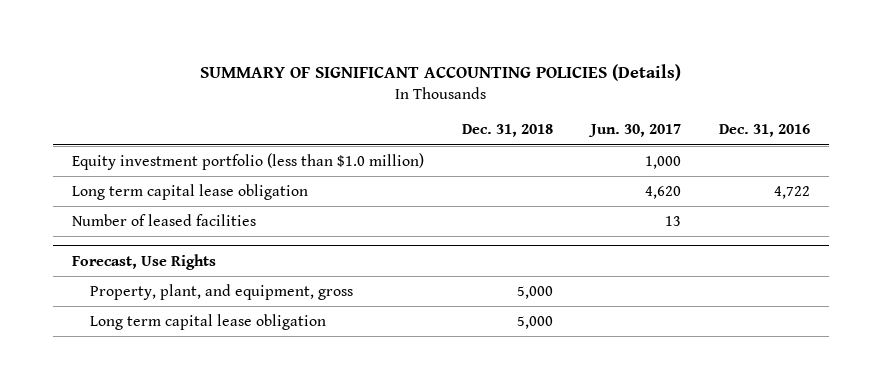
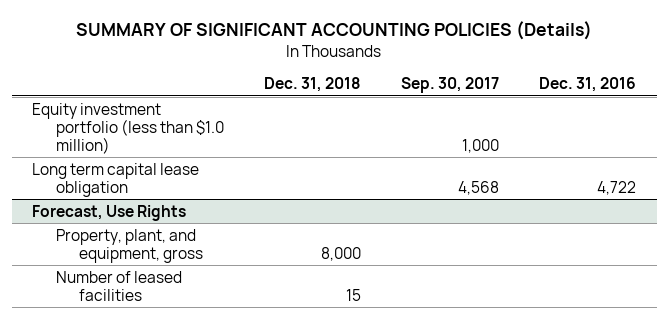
[588,124,682,138] Jun. 30, 2017 -> none
none -> [401,77,500,94] Sep. 30, 2017
[72,213,257,226] Number of leased facilities -> none
[90,313,327,330] Long term capital lease obligation -> none
[517,285,554,299] 5,000 -> [320,246,361,261] 8,000
none -> [55,270,182,301] Number of leased facilities

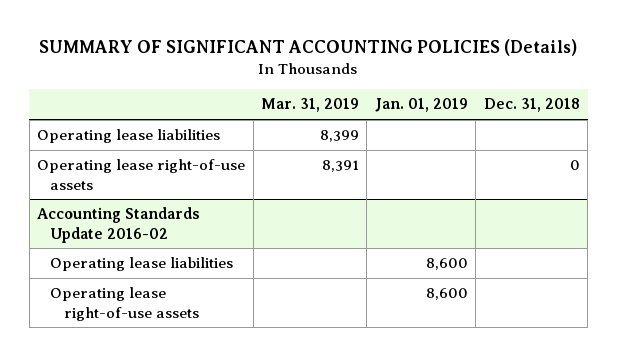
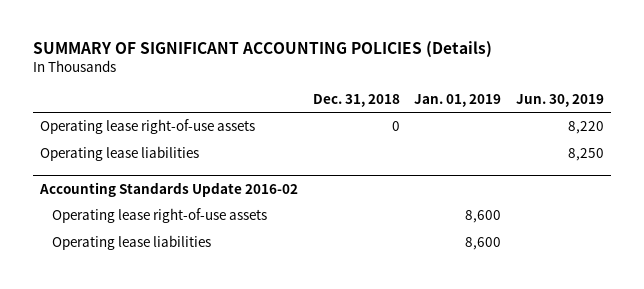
[260,98,359,113] Mar. 31, 2019 -> none
none -> [515,93,604,107] Jun. 30, 2019
[37,129,221,144] Operating lease liabilities -> [40,146,200,162] Operating lease liabilities
[50,257,234,272] Operating lease liabilities -> [51,235,211,251] Operating lease liabilities

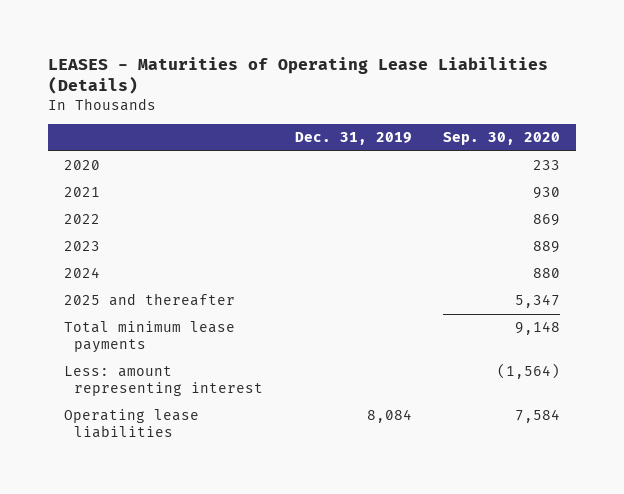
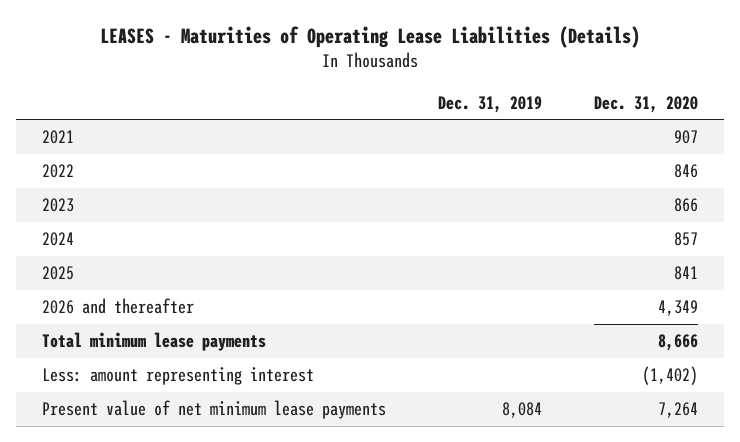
[443,132,561,146] Sep. 30, 2020 -> none
none -> [594,95,699,113] Dec. 31, 2020
[63,160,100,171] 2020 -> none
none -> [41,266,74,281] 2025
[63,293,235,307] 2025 and thereafter -> [41,298,194,315] 2026 and thereafter
[63,409,199,439] Operating lease liabilities -> [41,400,386,420] Present value of net minimum lease payments

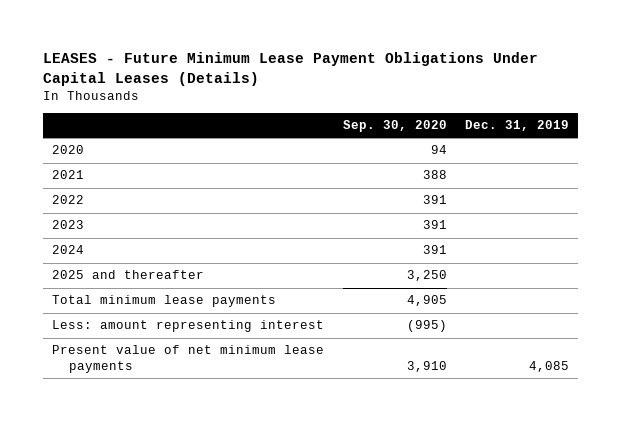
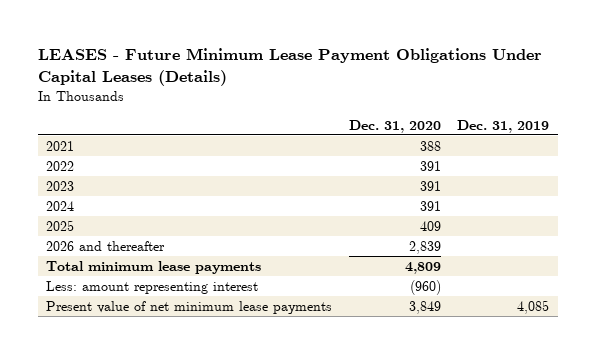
[342,120,447,133] Sep. 30, 2020 -> none
none -> [348,119,441,133] Dec. 31, 2020
[52,145,85,155] 2020 -> none
none -> [46,219,75,231] 2025
[52,270,205,280] 2025 and thereafter -> [46,240,166,251] 2026 and thereafter

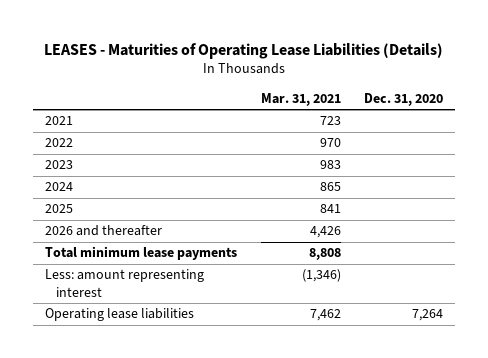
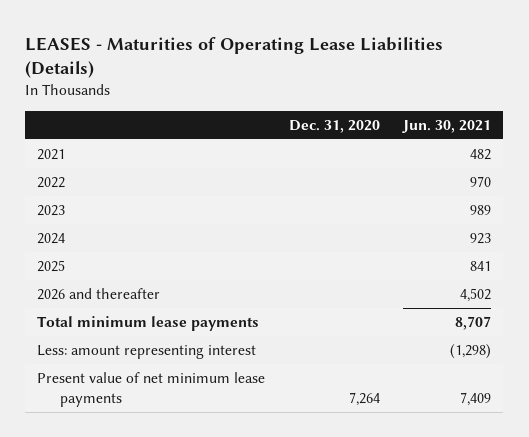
[260,92,341,106] Mar. 31, 2021 -> none
none -> [402,119,492,133] Jun. 30, 2021
[44,308,194,322] Operating lease liabilities -> [37,372,266,407] Present value of net minimum lease payments

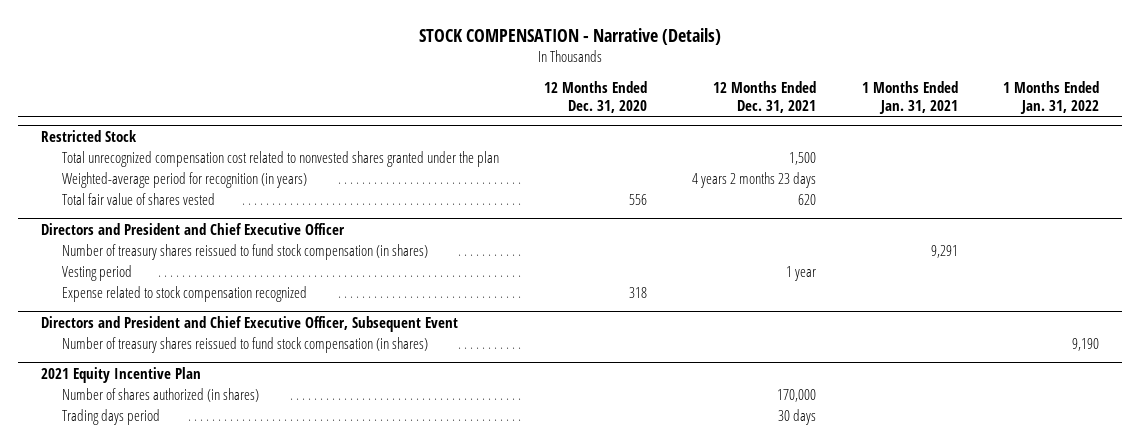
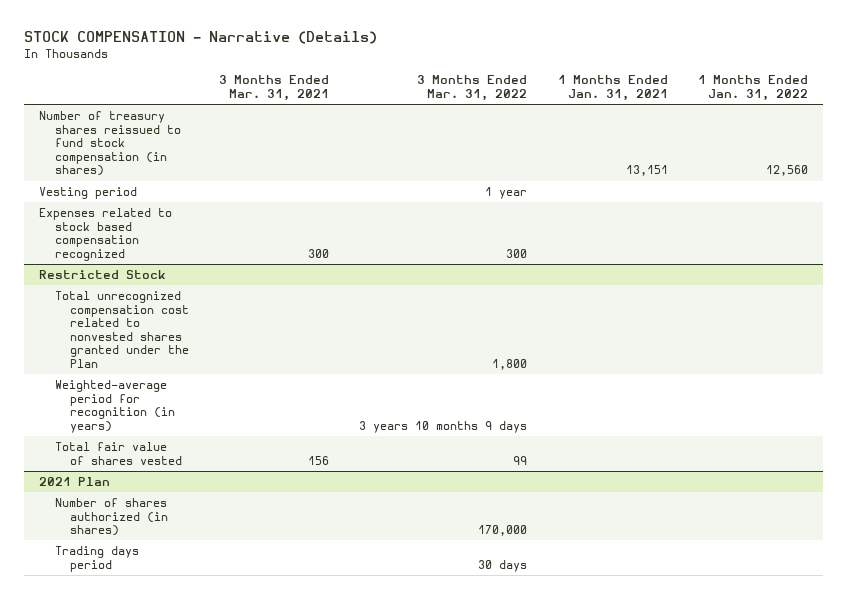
[544,81,648,113] 12 Months Ended Dec. 31, 2020 -> none
[713,81,817,113] 12 Months Ended Dec. 31, 2021 -> none
none -> [219,75,330,102] 3 Months Ended Mar. 31, 2021
none -> [417,75,528,102] 3 Months Ended Mar. 31, 2022
none -> [39,111,181,177] Number of treasury shares reissued to fund stock compensation (in shares)
none -> [39,187,138,200] Vesting period
none -> [39,208,173,261] Expenses related to stock based compensation recognized
[61,151,499,168] Total unrecognized compensation cost related to nonvested shares granted under the plan -> [54,291,190,369] Total unrecognized compensation cost related to nonvested shares granted under the Plan
[40,222,345,235] Directors and President and Chief Executive Officer -> none
[61,244,428,261] Number of treasury shares reissued to fund stock compensation (in shares) -> none
[61,265,132,282] Vesting period -> none
[61,286,307,303] Expense related to stock compensation recognized -> none
[40,315,458,332] Directors and President and Chief Executive Officer, Subsequent Event -> none
[61,337,428,354] Number of treasury shares reissued to fund stock compensation (in shares) -> none
[40,366,201,383] 2021 Equity Incentive Plan -> none
[61,388,259,403] Number of shares authorized (in shares) -> none
[61,409,160,426] Trading days period -> none
none -> [39,477,111,487] 2021 Plan
none -> [54,498,169,537] Number of shares authorized (in shares)
none -> [54,546,139,572] Trading days period

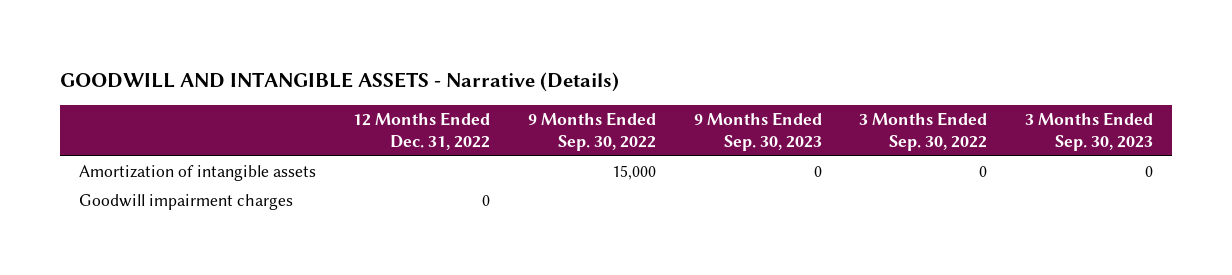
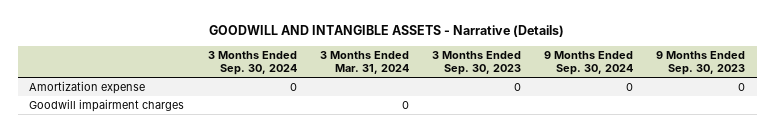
[353,112,491,150] 12 Months Ended Dec. 31, 2022 -> none
[528,112,657,151] 9 Months Ended Sep. 30, 2022 -> none
[859,112,988,151] 3 Months Ended Sep. 30, 2022 -> none
none -> [207,51,297,76] 3 Months Ended Sep. 30, 2024
none -> [319,51,409,75] 3 Months Ended Mar. 31, 2024
none -> [544,51,634,76] 9 Months Ended Sep. 30, 2024
[78,165,316,182] Amortization of intangible assets -> [29,81,146,95] Amortization expense

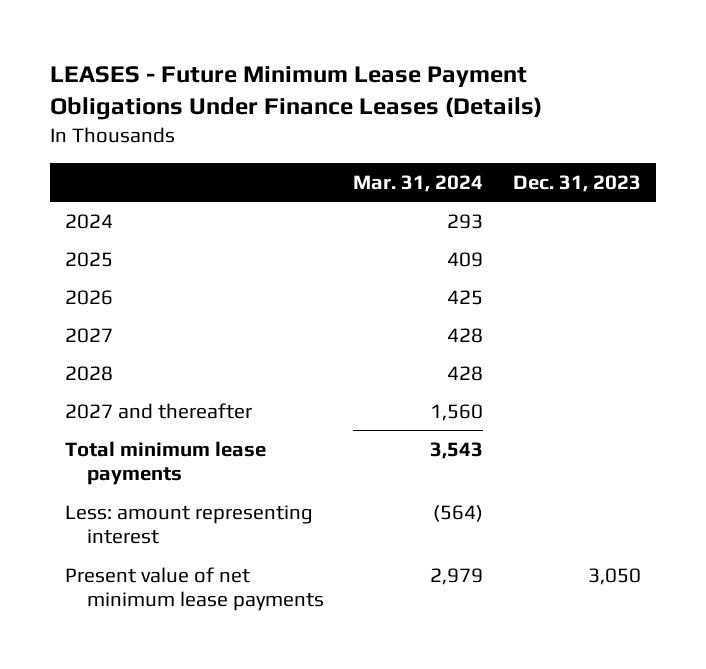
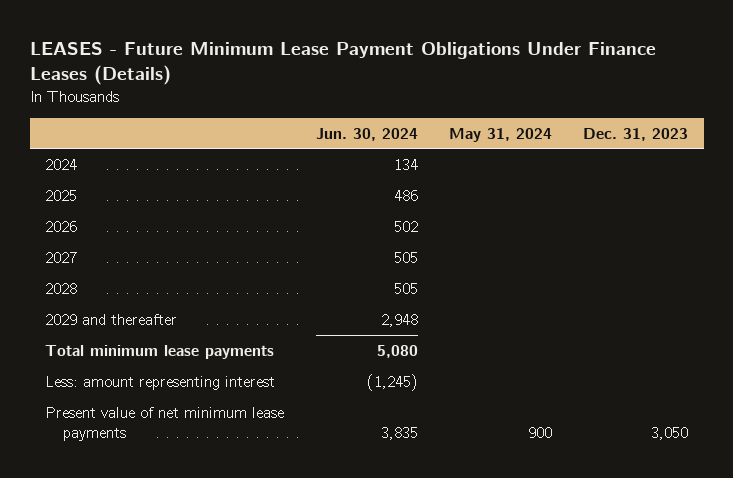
[353,175,484,193] Mar. 31, 2024 -> none
none -> [315,127,418,141] Jun. 30, 2024
none -> [448,127,552,142] May 31, 2024
[64,402,252,419] 2027 and thereafter -> [45,313,178,325] 2029 and thereafter

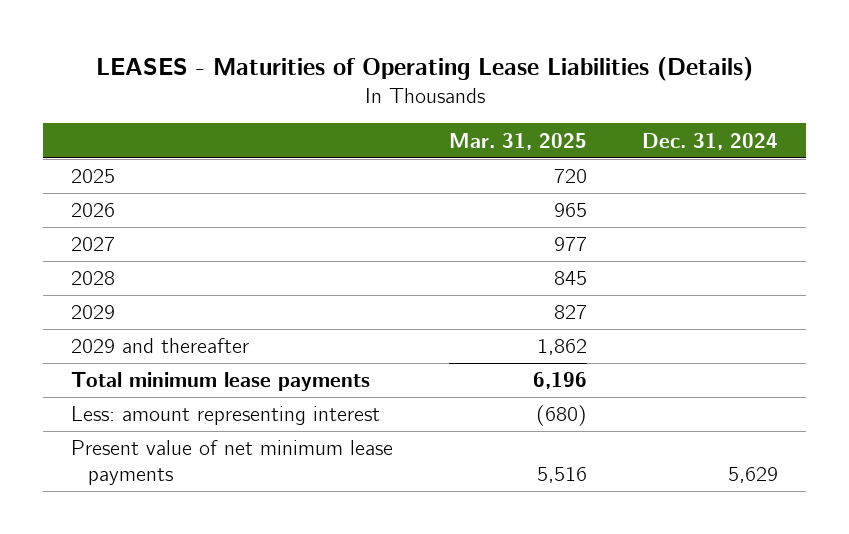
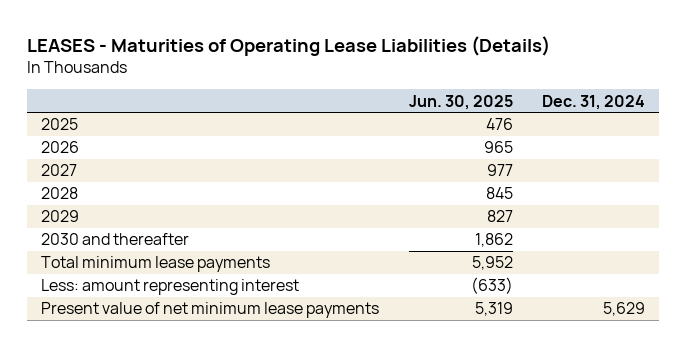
[448,132,587,150] Mar. 31, 2025 -> none
none -> [408,94,513,110] Jun. 30, 2025
[71,338,250,354] 2029 and thereafter -> [41,233,190,246] 2030 and thereafter

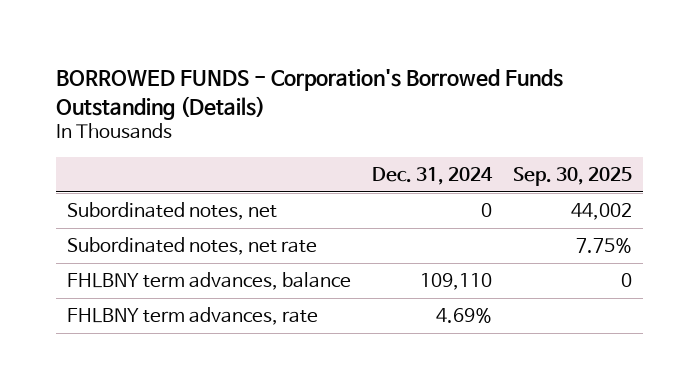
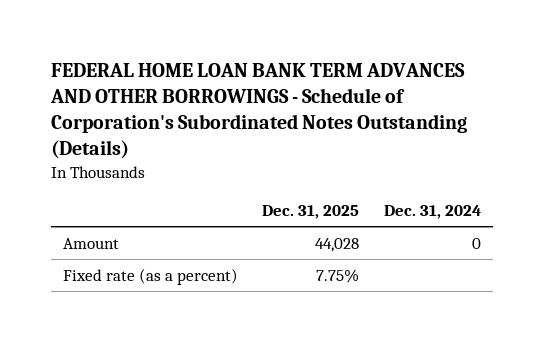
[56,68,564,120] BORROWED FUNDS - Corporation's Borrowed Funds Outstanding (Details) -> [49,62,467,160] FEDERAL HOME LOAN BANK TERM ADVANCES AND OTHER BORROWINGS - Schedule of Corporation's Subordinated Notes Outstanding (Details)
[513,166,633,186] Sep. 30, 2025 -> none
none -> [262,205,360,220] Dec. 31, 2025
[66,272,351,291] FHLBNY term advances, balance -> none
[66,307,318,326] FHLBNY term advances, rate -> none
[66,202,277,221] Subordinated notes, net -> [62,237,119,249] Amount
[66,237,317,256] Subordinated notes, net rate -> [62,267,238,285] Fixed rate (as a percent)

